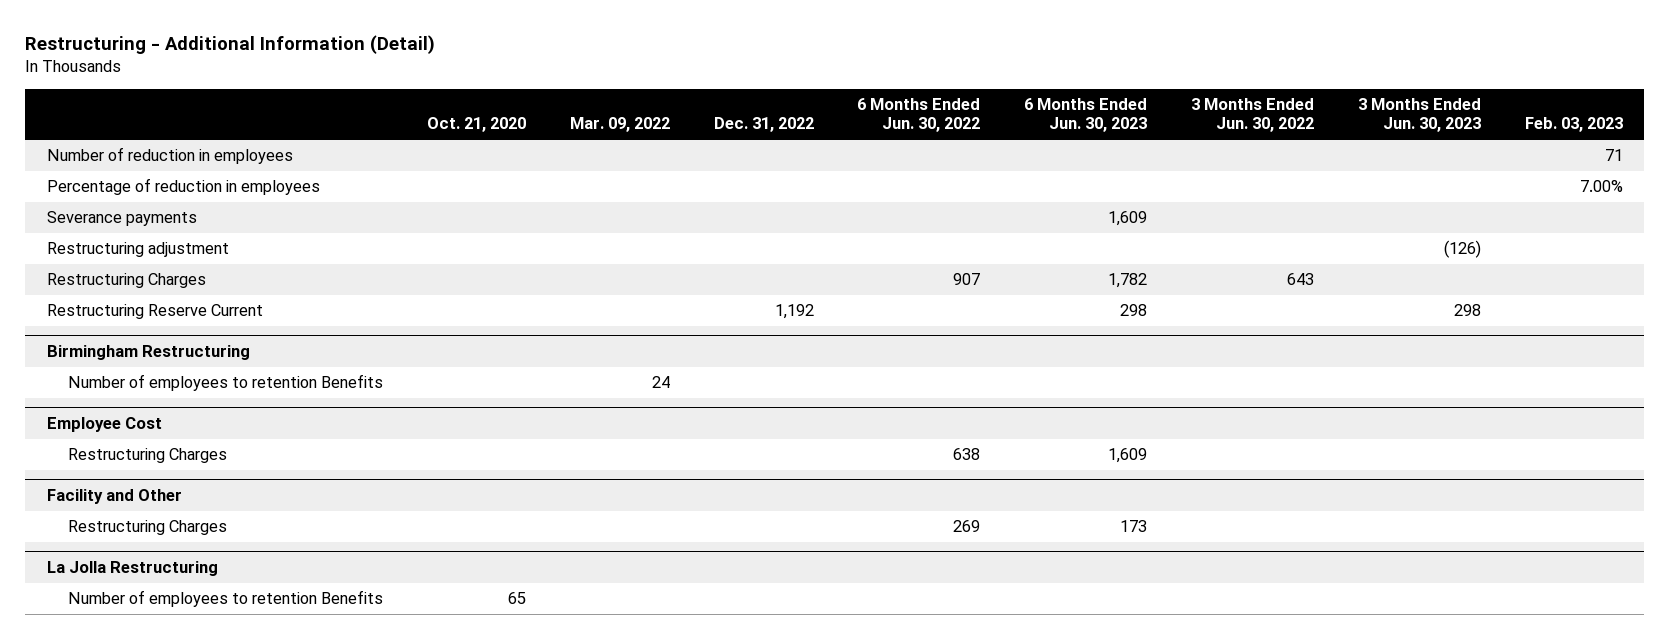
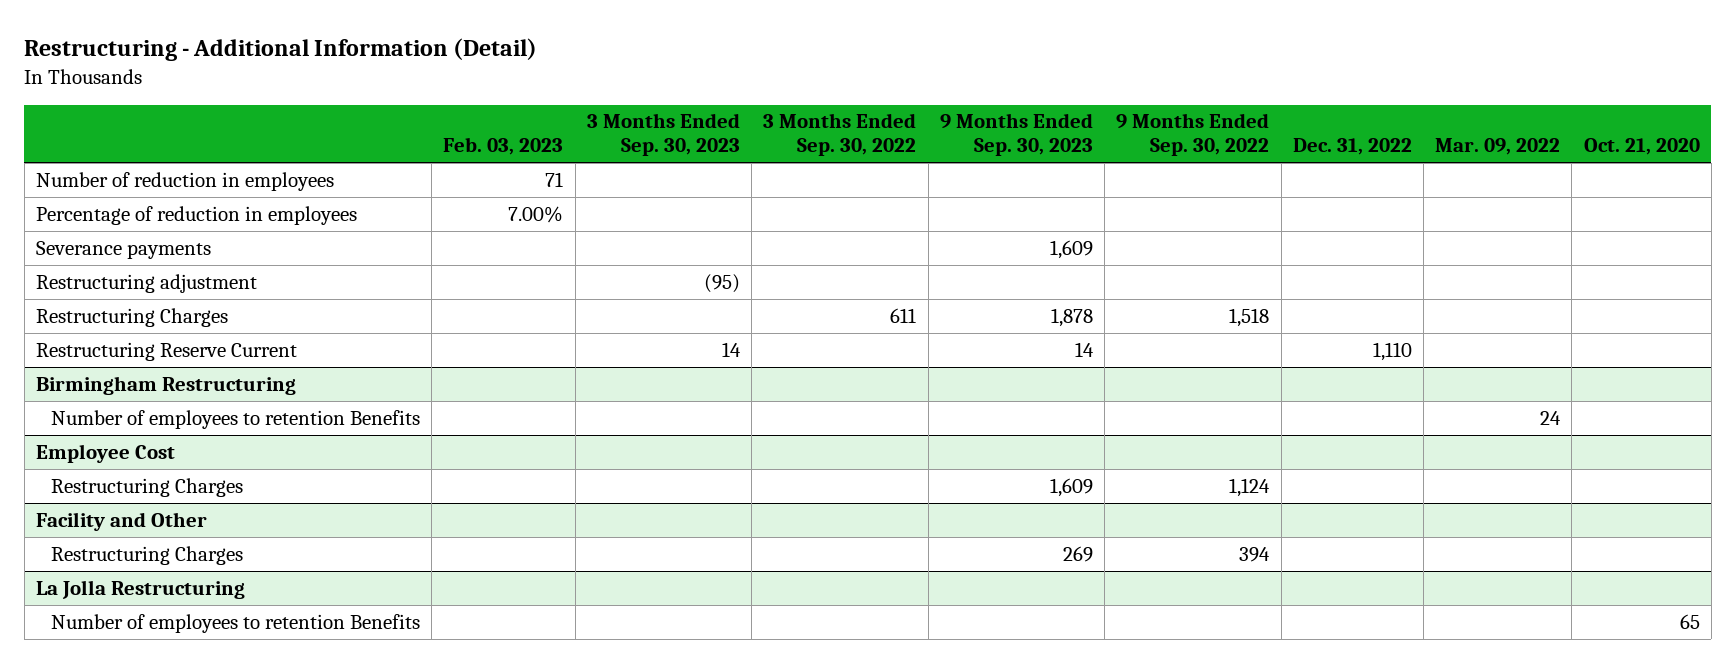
[857,98,981,133] 6 Months Ended Jun. 30, 2022 -> none
[1024,98,1148,133] 6 Months Ended Jun. 30, 2023 -> none
[1190,98,1314,133] 3 Months Ended Jun. 30, 2022 -> none
[1357,98,1481,133] 3 Months Ended Jun. 30, 2023 -> none
none -> [586,113,740,157] 3 Months Ended Sep. 30, 2023
none -> [763,113,917,157] 3 Months Ended Sep. 30, 2022
none -> [939,113,1093,157] 9 Months Ended Sep. 30, 2023
none -> [1116,113,1270,157] 9 Months Ended Sep. 30, 2022
[774,304,814,320] 1,192 -> [1372,341,1412,361] 1,110

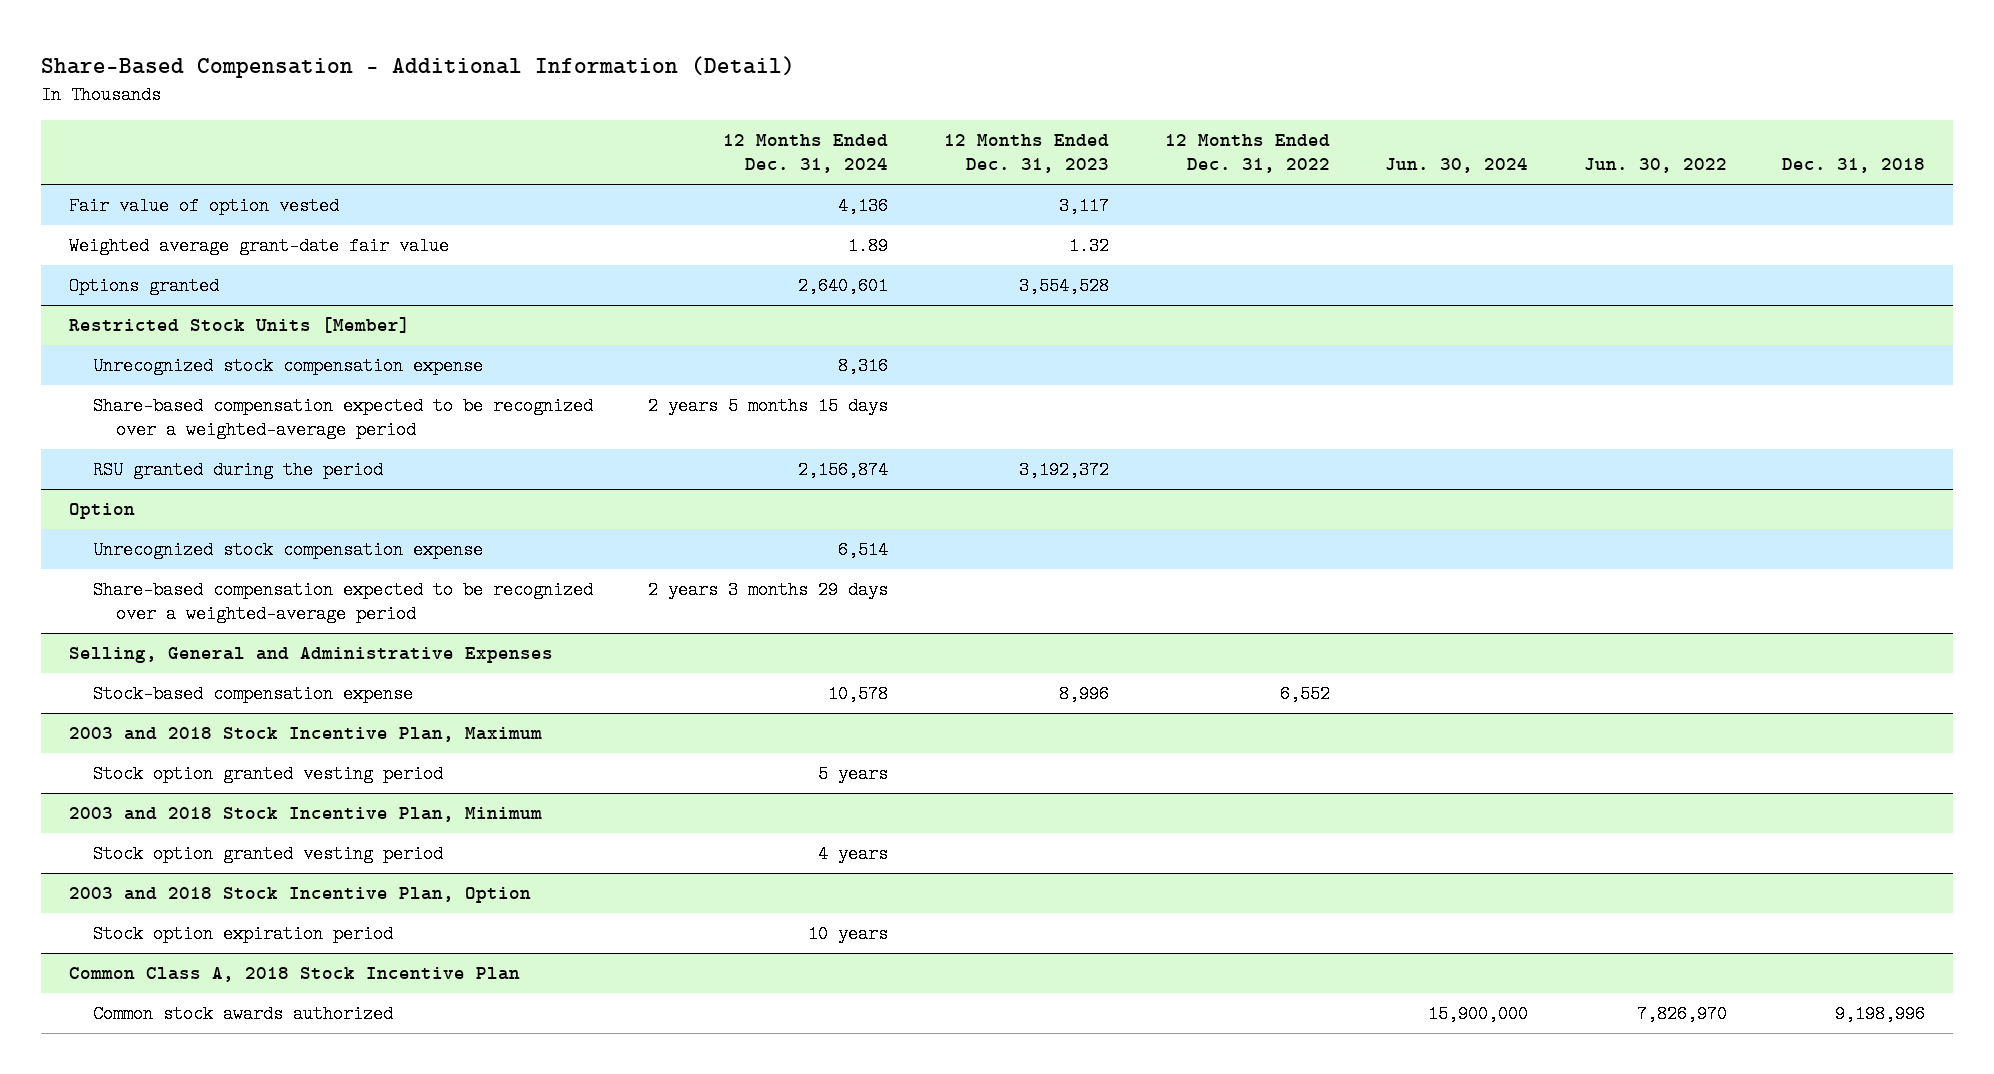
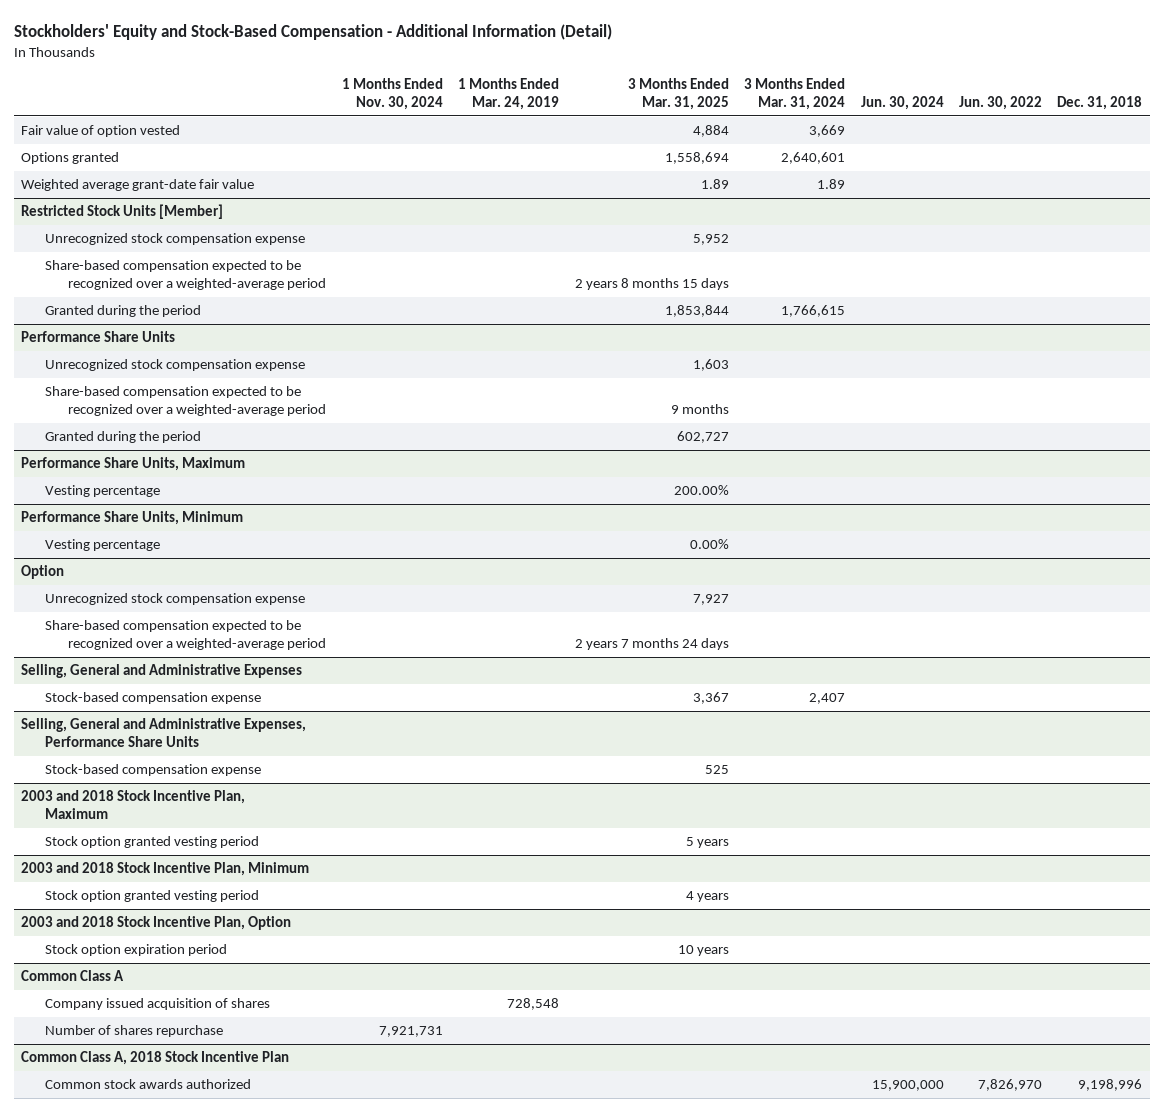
[41,55,796,78] Share-Based Compensation - Additional Information (Detail) -> [13,23,612,40] Stockholders' Equity and Stock-Based Compensation - Additional Information (Detail)
[723,134,889,174] 12 Months Ended Dec. 31, 2024 -> none
[943,134,1109,174] 12 Months Ended Dec. 31, 2023 -> none
[1164,134,1330,174] 12 Months Ended Dec. 31, 2022 -> none
none -> [341,78,443,111] 1 Months Ended Nov. 30, 2024
none -> [458,78,560,111] 1 Months Ended Mar. 24, 2019
none -> [627,78,729,111] 3 Months Ended Mar. 31, 2025
none -> [744,78,846,111] 3 Months Ended Mar. 31, 2024
[69,237,450,256] Weighted average grant-date fair value -> [21,179,255,192] Weighted average grant-date fair value
[92,461,383,480] RSU granted during the period -> [44,305,201,318] Granted during the period
none -> [21,331,176,343] Performance Share Units
none -> [44,359,305,372] Unrecognized stock compensation expense
none -> [44,386,327,417] Share-based compensation expected to be recognized over a weighted-average period
none -> [44,431,201,444] Granted during the period
none -> [21,457,246,472] Performance Share Units, Maximum
none -> [44,485,160,498] Vesting percentage
none -> [21,511,244,526] Performance Share Units, Minimum
none -> [44,539,160,552] Vesting percentage
none -> [21,718,307,748] Selling, General and Administrative Expenses, Performance Share Units
none -> [44,764,261,777] Stock-based compensation expense
none -> [21,970,125,982] Common Class A
none -> [44,998,270,1011] Company issued acquisition of shares
none -> [44,1025,223,1038] Number of shares repurchase

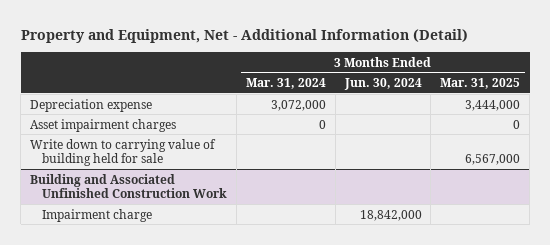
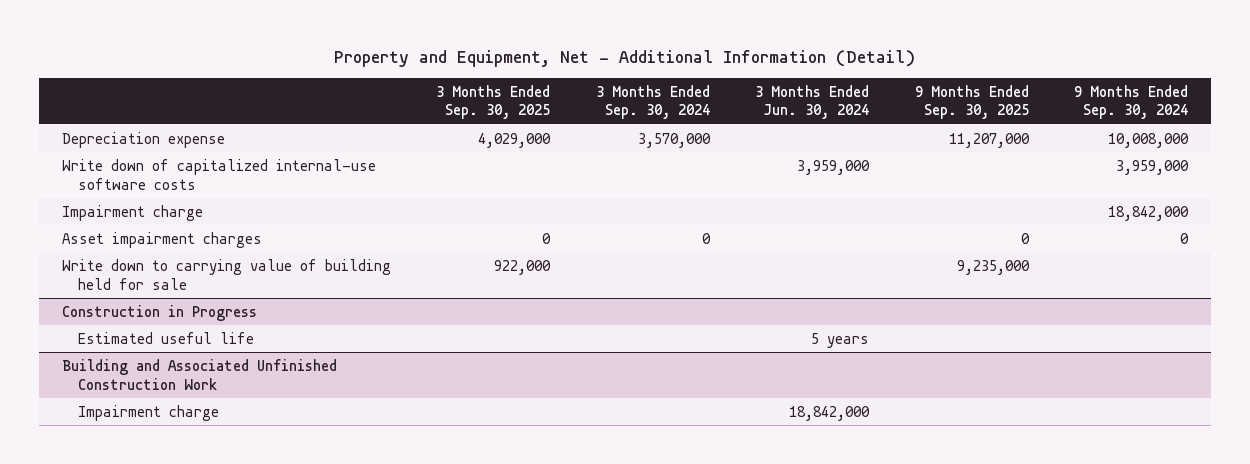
[245,78,326,90] Mar. 31, 2024 -> none
[440,78,521,90] Mar. 31, 2025 -> none
none -> [436,84,551,120] 3 Months Ended Sep. 30, 2025
none -> [595,84,710,120] 3 Months Ended Sep. 30, 2024
none -> [914,84,1029,120] 9 Months Ended Sep. 30, 2025
none -> [1074,84,1189,120] 9 Months Ended Sep. 30, 2024
none -> [61,158,376,190] Write down of capitalized internal-use software costs
none -> [61,204,203,221] Impairment charge
none -> [61,304,257,321] Construction in Progress
none -> [77,331,254,344] Estimated useful life

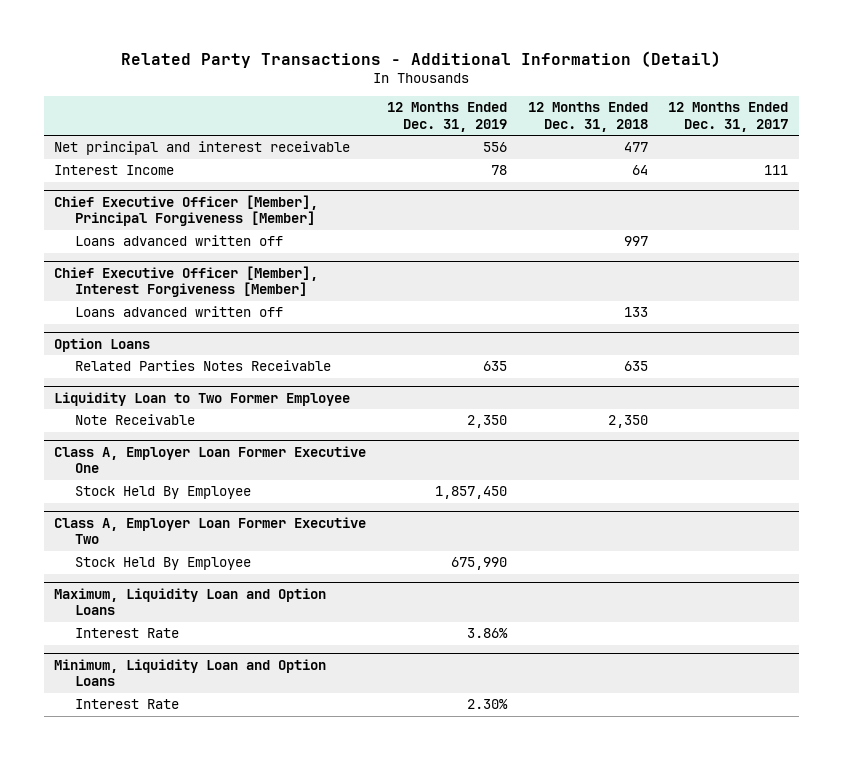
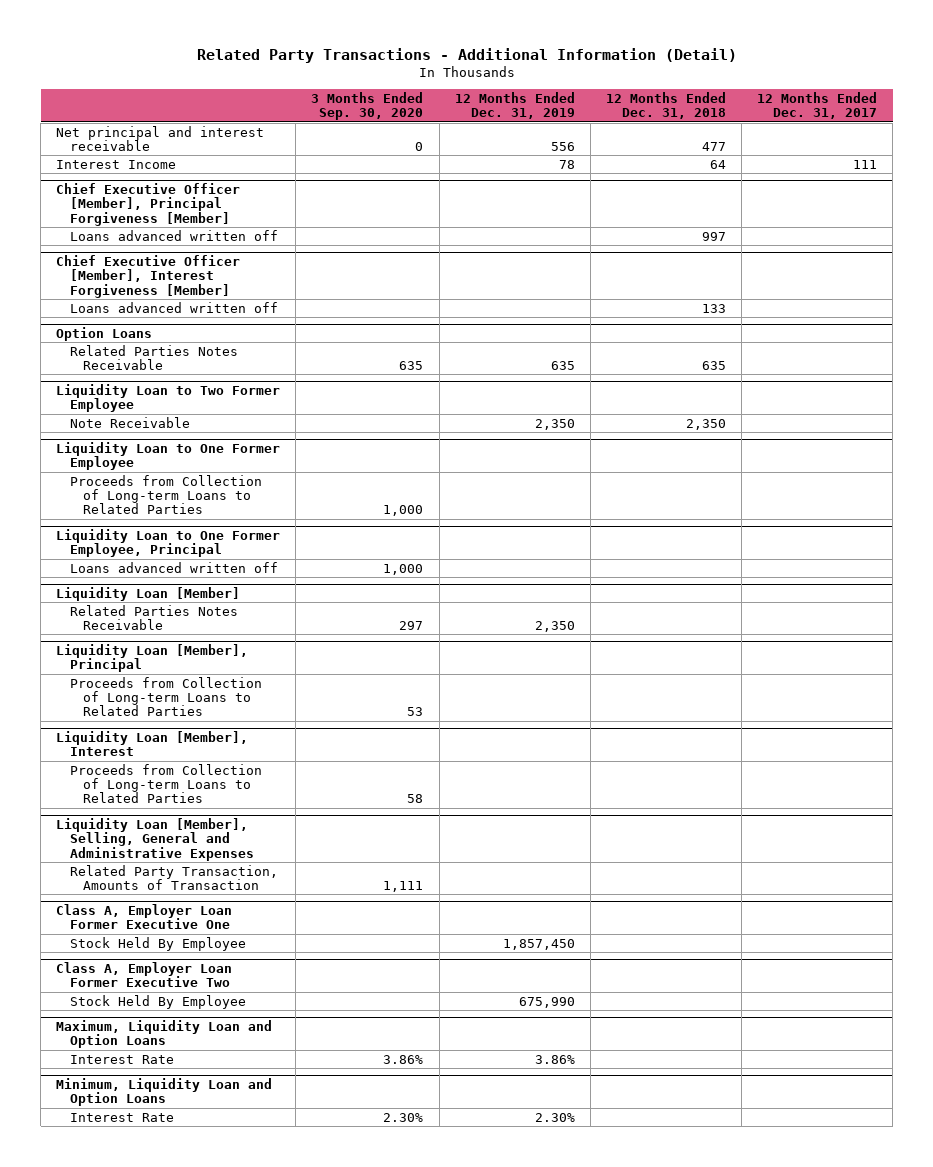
none -> [311,91,424,121] 3 Months Ended Sep. 30, 2020
none -> [56,441,281,471] Liquidity Loan to One Former Employee
none -> [69,474,262,515] Proceeds from Collection of Long-term Loans to Related Parties
none -> [56,528,281,558] Liquidity Loan to One Former Employee, Principal
none -> [69,561,278,573] Loans advanced written off
none -> [56,586,241,601] Liquidity Loan [Member]
none -> [69,604,238,630] Related Parties Notes Receivable
none -> [56,643,249,673] Liquidity Loan [Member], Principal
none -> [69,676,262,717] Proceeds from Collection of Long-term Loans to Related Parties
none -> [56,730,249,757] Liquidity Loan [Member], Interest
none -> [69,763,262,804] Proceeds from Collection of Long-term Loans to Related Parties
none -> [56,817,254,861] Liquidity Loan [Member], Selling, General and Administrative Expenses
none -> [69,864,278,890] Related Party Transaction, Amounts of Transaction

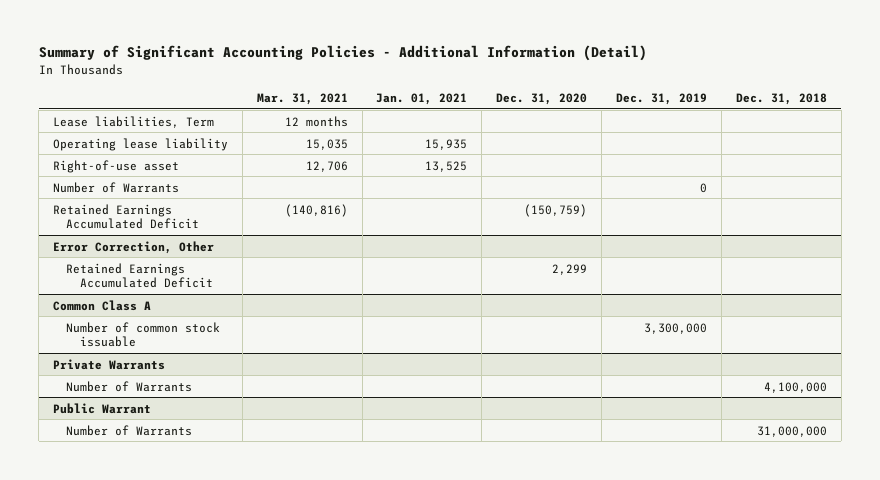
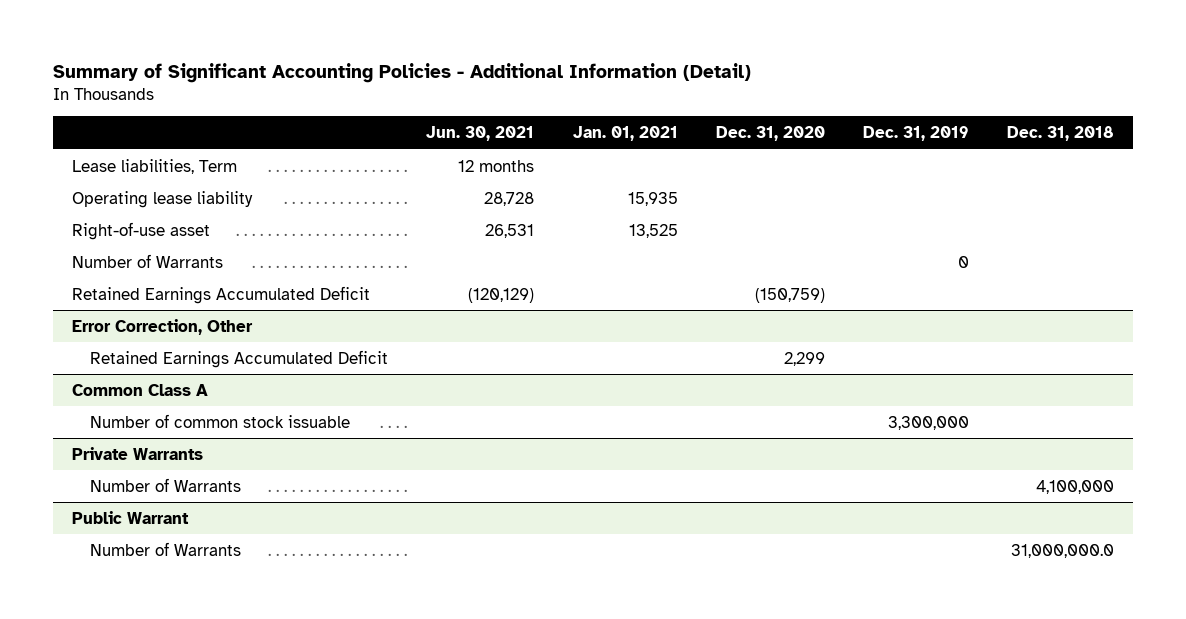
[256,92,348,105] Mar. 31, 2021 -> none
none -> [426,126,535,142] Jun. 30, 2021
[756,425,827,437] 31,000,000 -> [1011,543,1115,558] 31,000,000.0

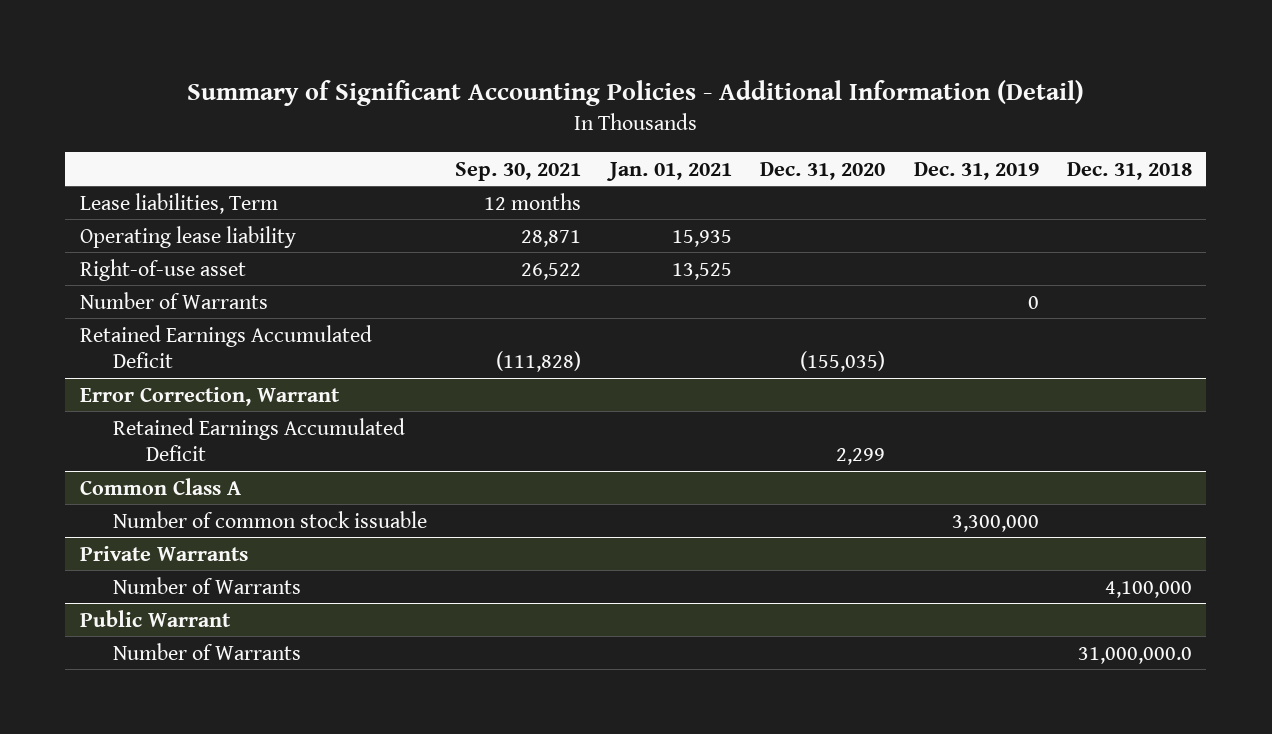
[426,126,535,142] Jun. 30, 2021 -> none
none -> [455,161,582,181] Sep. 30, 2021
[754,287,825,303] (150,759) -> [800,351,886,373] (155,035)
[71,318,253,335] Error Correction, Other -> [79,386,340,406] Error Correction, Warrant

